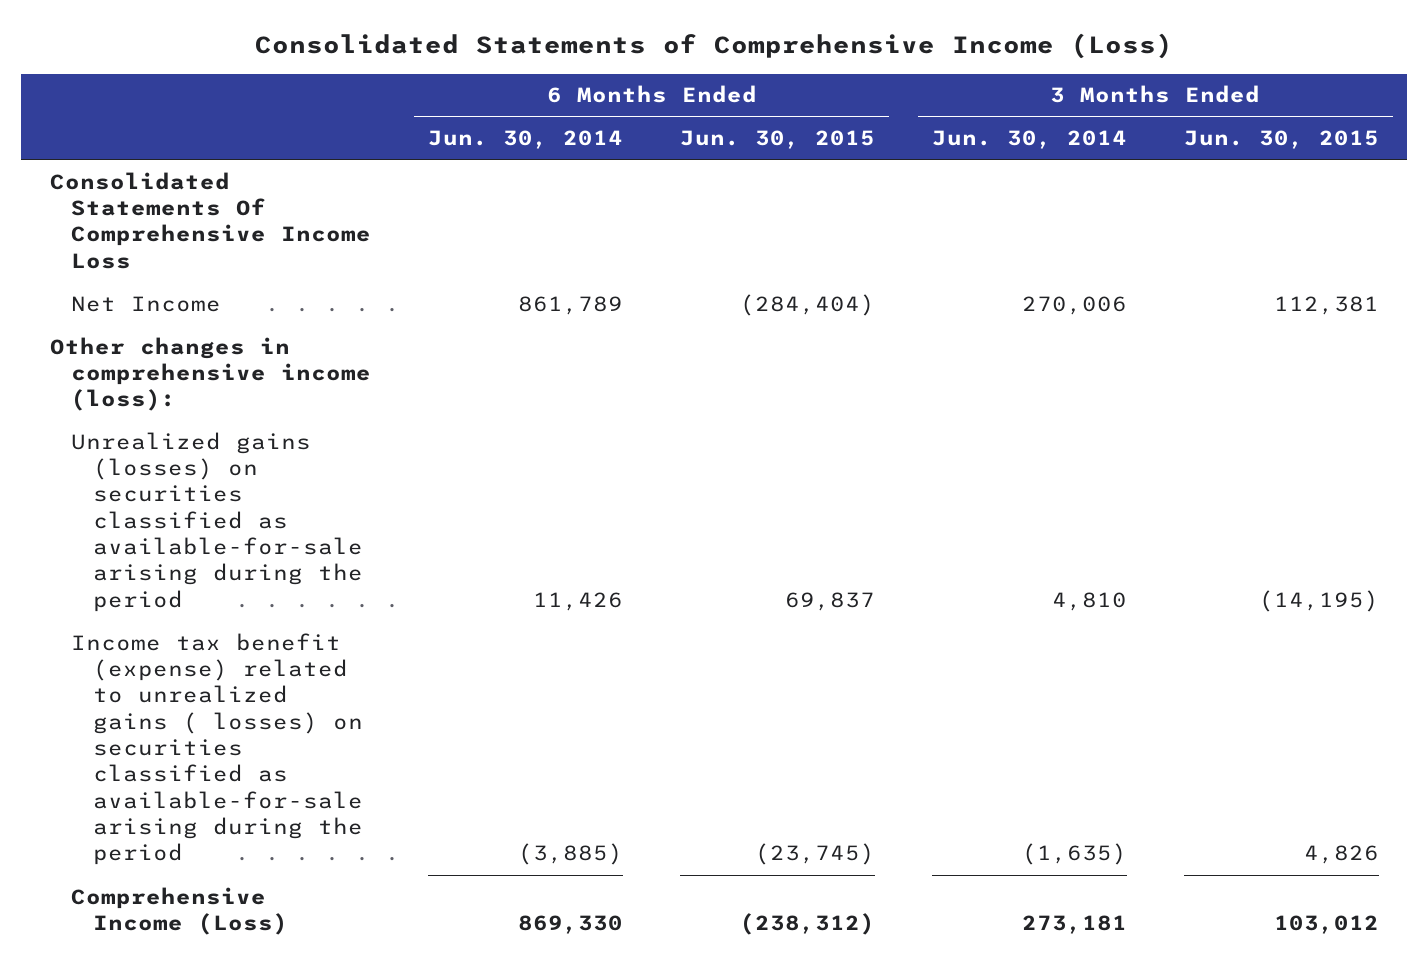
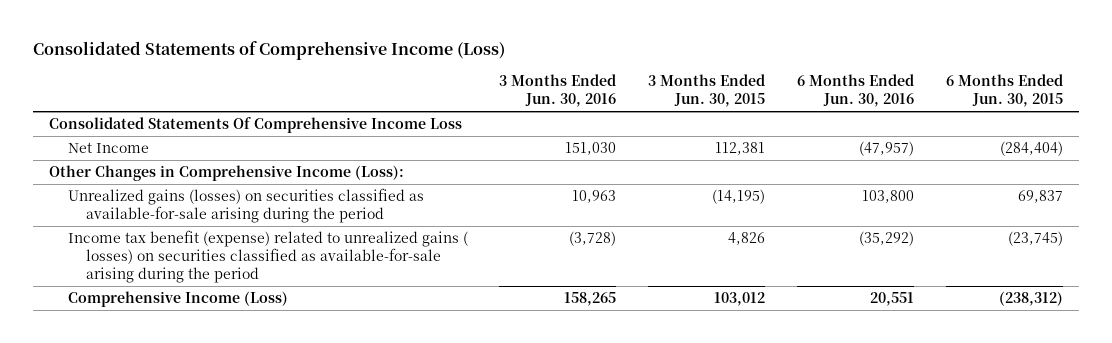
[428,130,624,150] Jun. 30, 2014 -> none
[931,130,1127,150] Jun. 30, 2014 -> none
none -> [499,74,617,108] 3 Months Ended Jun. 30, 2016
none -> [796,74,914,108] 6 Months Ended Jun. 30, 2016
[49,336,372,412] Other changes in comprehensive income (loss): -> [49,165,405,182] Other Changes in Comprehensive Income (Loss):

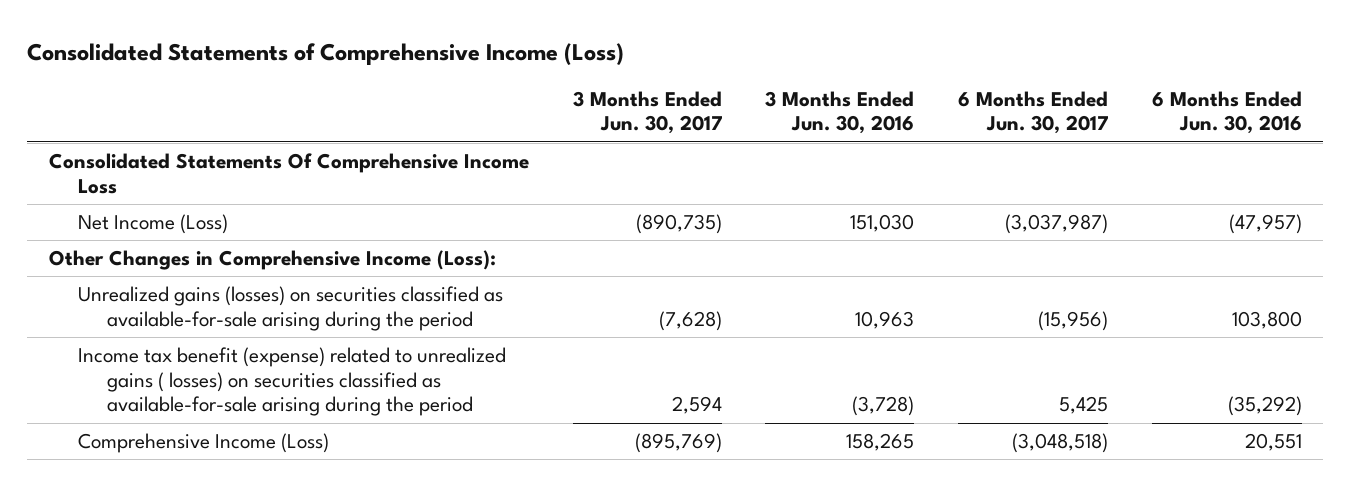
[648,74,766,108] 3 Months Ended Jun. 30, 2015 -> none
[945,74,1063,108] 6 Months Ended Jun. 30, 2015 -> none
none -> [572,90,722,135] 3 Months Ended Jun. 30, 2017
none -> [957,90,1108,135] 6 Months Ended Jun. 30, 2017
[67,142,149,154] Net Income -> [77,214,228,235] Net Income (Loss)

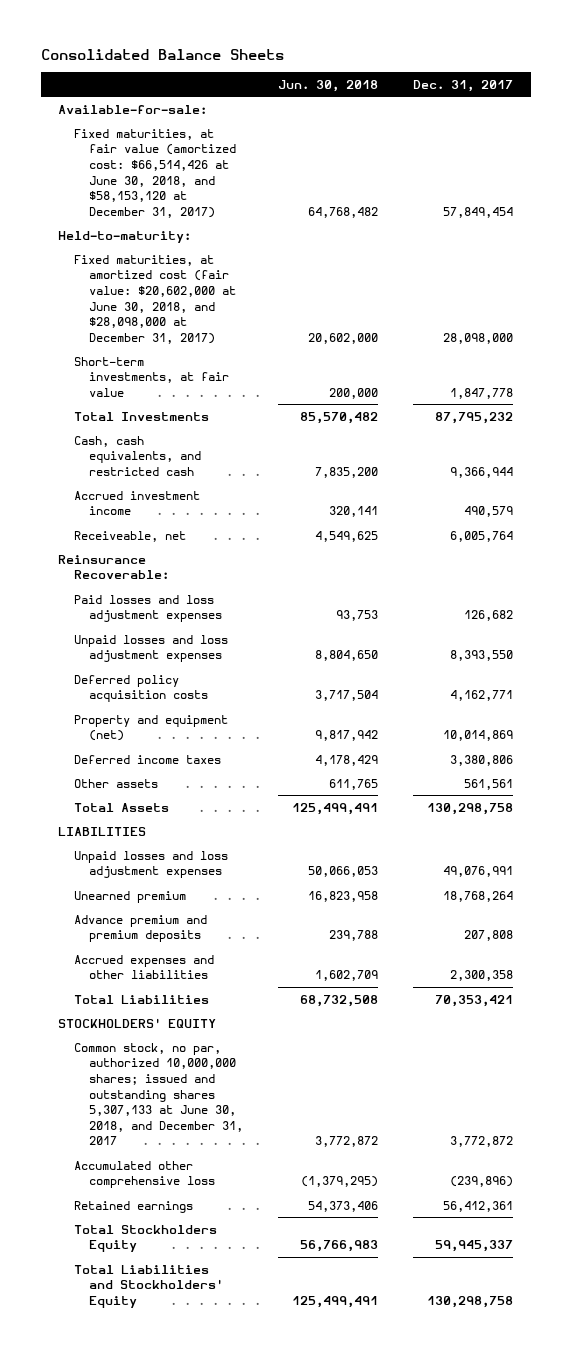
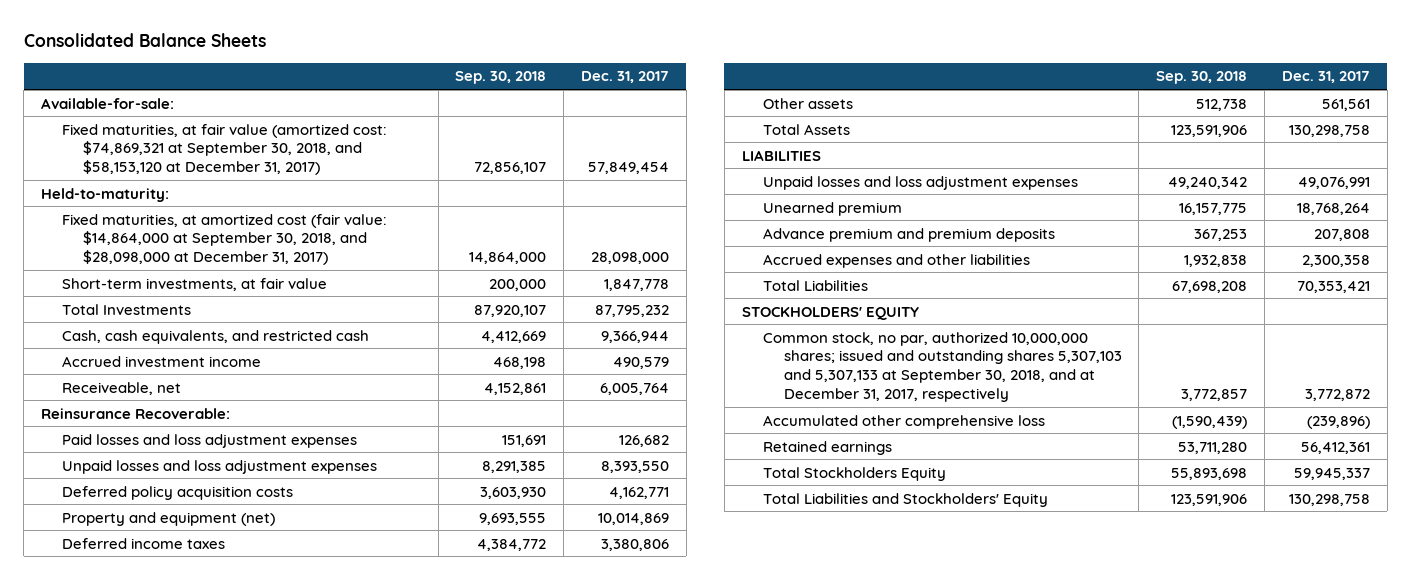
[278,79,379,92] Jun. 30, 2018 -> none
none -> [455,71,547,85] Sep. 30, 2018
[73,128,237,218] Fixed maturities, at fair value (amortized cost: $66,514,426 at June 30, 2018, and $58,153,120 at December 31, 2017) -> [61,123,387,176] Fixed maturities, at fair value (amortized cost: $74,869,321 at September 30, 2018, and $58,153,120 at December 31, 2017)
[73,254,237,344] Fixed maturities, at amortized cost (fair value: $20,602,000 at June 30, 2018, and $28,098,000 at December 31, 2017) -> [61,213,387,266] Fixed maturities, at amortized cost (fair value: $14,864,000 at September 30, 2018, and $28,098,000 at December 31, 2017)
[73,1042,244,1146] Common stock, no par, authorized 10,000,000 shares; issued and outstanding shares 5,307,133 at June 30, 2018, and December 31, 2017 -> [762,331,1122,402] Common stock, no par, authorized 10,000,000 shares; issued and outstanding shares 5,307,103 and 5,307,133 at September 30, 2018, and at December 31, 2017, respectively

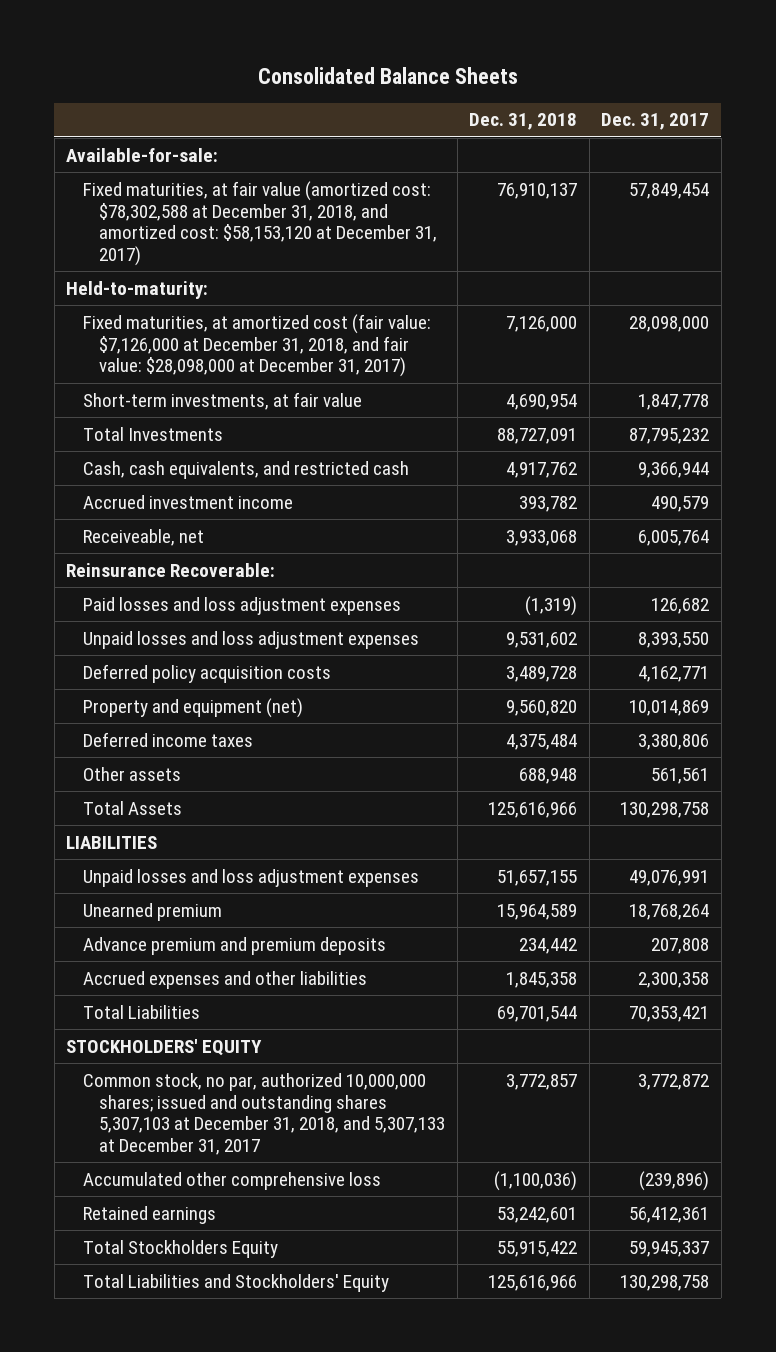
[455,71,547,85] Sep. 30, 2018 -> none
none -> [469,113,578,131] Dec. 31, 2018
[61,123,387,176] Fixed maturities, at fair value (amortized cost: $74,869,321 at September 30, 2018, and $58,153,120 at December 31, 2017) -> [82,180,438,267] Fixed maturities, at fair value (amortized cost: $78,302,588 at December 31, 2018, and amortized cost: $58,153,120 at December 31, 2017)
[61,213,387,266] Fixed maturities, at amortized cost (fair value: $14,864,000 at September 30, 2018, and $28,098,000 at December 31, 2017) -> [82,313,431,378] Fixed maturities, at amortized cost (fair value: $7,126,000 at December 31, 2018, and fair value: $28,098,000 at December 31, 2017)
[762,331,1122,402] Common stock, no par, authorized 10,000,000 shares; issued and outstanding shares 5,307,103 and 5,307,133 at September 30, 2018, and at December 31, 2017, respectively -> [82,1072,446,1156] Common stock, no par, authorized 10,000,000 shares; issued and outstanding shares 5,307,103 at December 31, 2018, and 5,307,133 at December 31, 2017

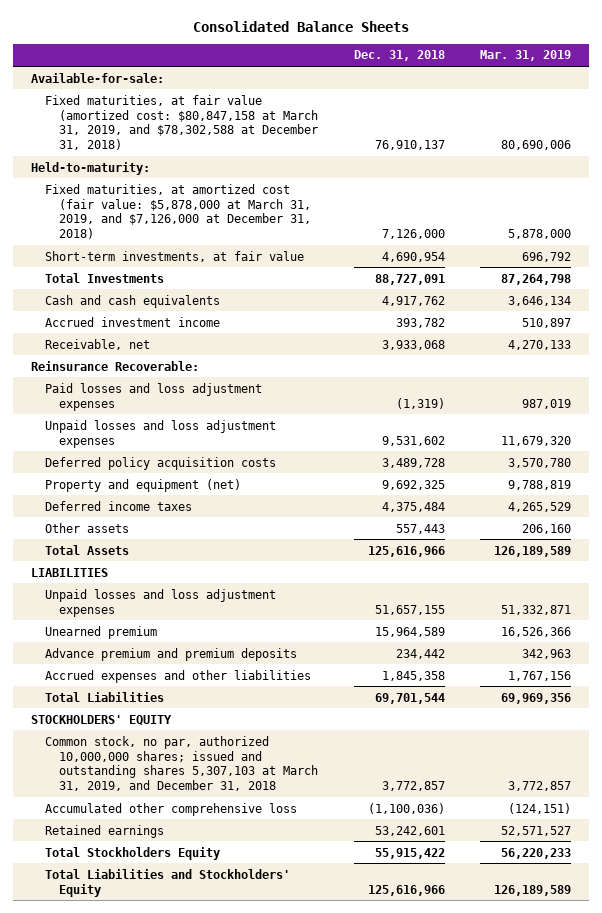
[601,113,710,131] Dec. 31, 2017 -> none
none -> [480,50,572,62] Mar. 31, 2019
[82,180,438,267] Fixed maturities, at fair value (amortized cost: $78,302,588 at December 31, 2018, and amortized cost: $58,153,120 at December 31, 2017) -> [45,94,319,151] Fixed maturities, at fair value (amortized cost: $80,847,158 at March 31, 2019, and $78,302,588 at December 31, 2018)
[82,313,431,378] Fixed maturities, at amortized cost (fair value: $7,126,000 at December 31, 2018, and fair value: $28,098,000 at December 31, 2017) -> [45,183,312,240] Fixed maturities, at amortized cost (fair value: $5,878,000 at March 31, 2019, and $7,126,000 at December 31, 2018)
[82,460,409,479] Cash, cash equivalents, and restricted cash -> [45,294,221,308] Cash and cash equivalents
[82,528,204,546] Receiveable, net -> [45,338,151,350] Receivable, net
[506,699,578,716] 9,560,820 -> [381,479,445,490] 9,692,325
[519,767,578,784] 688,948 -> [395,523,445,534] 557,443
[82,1072,446,1156] Common stock, no par, authorized 10,000,000 shares; issued and outstanding shares 5,307,103 at December 31, 2018, and 5,307,133 at December 31, 2017 -> [45,735,319,792] Common stock, no par, authorized 10,000,000 shares; issued and outstanding shares 5,307,103 at March 31, 2019, and December 31, 2018

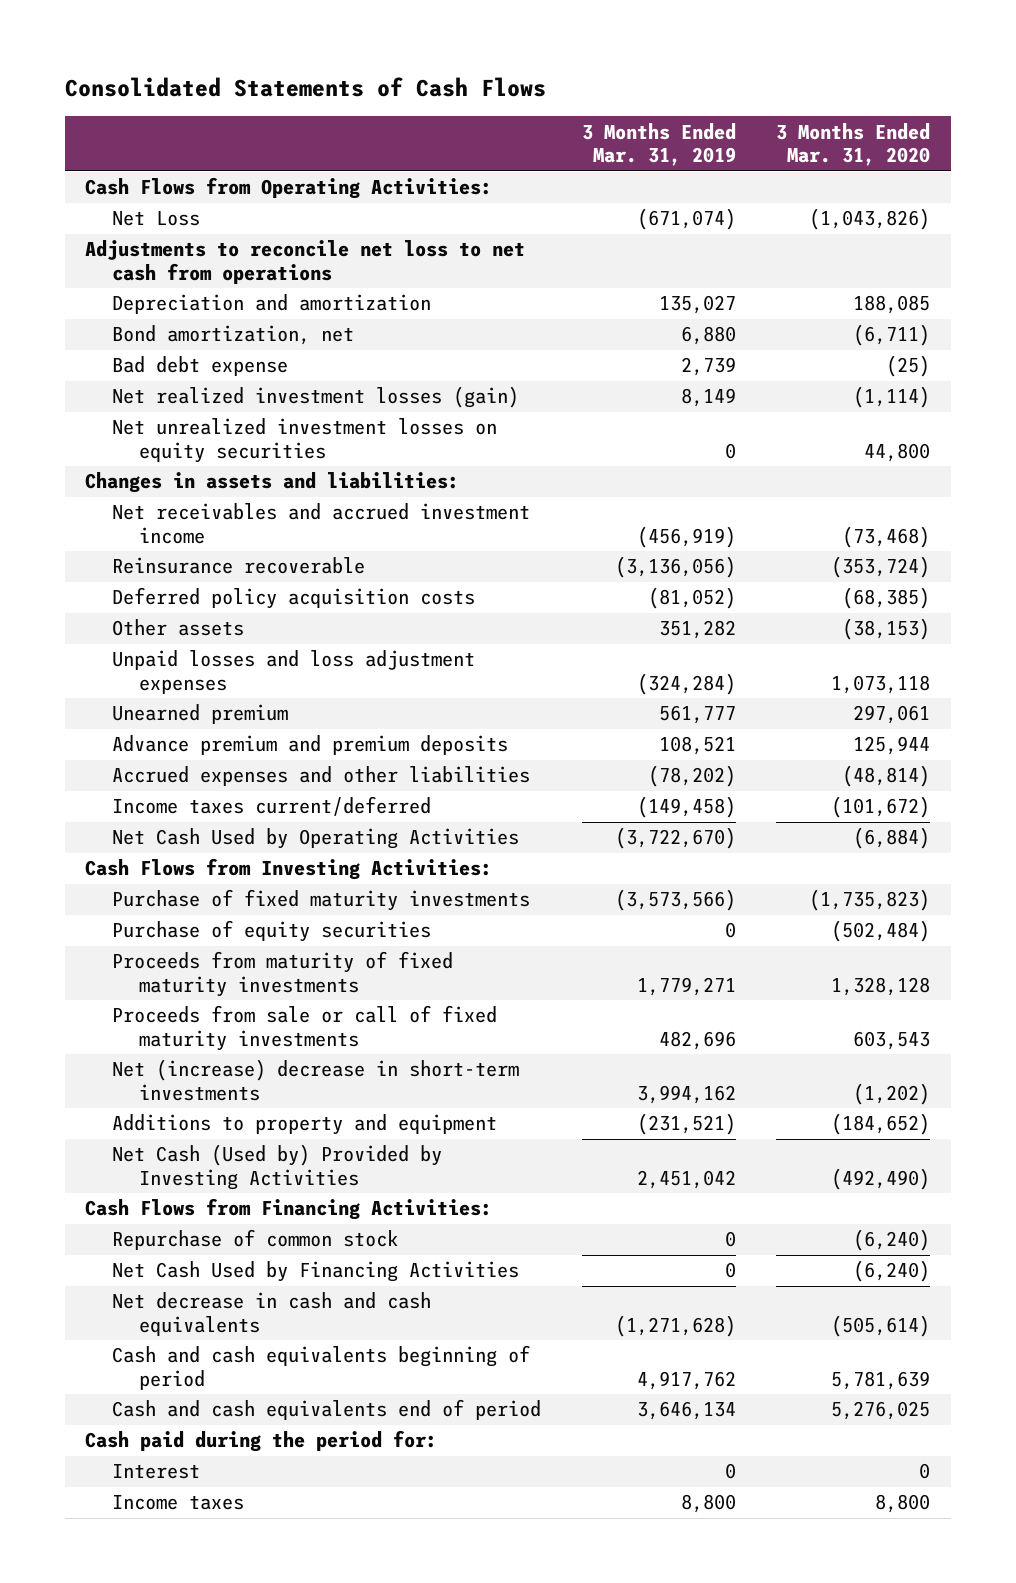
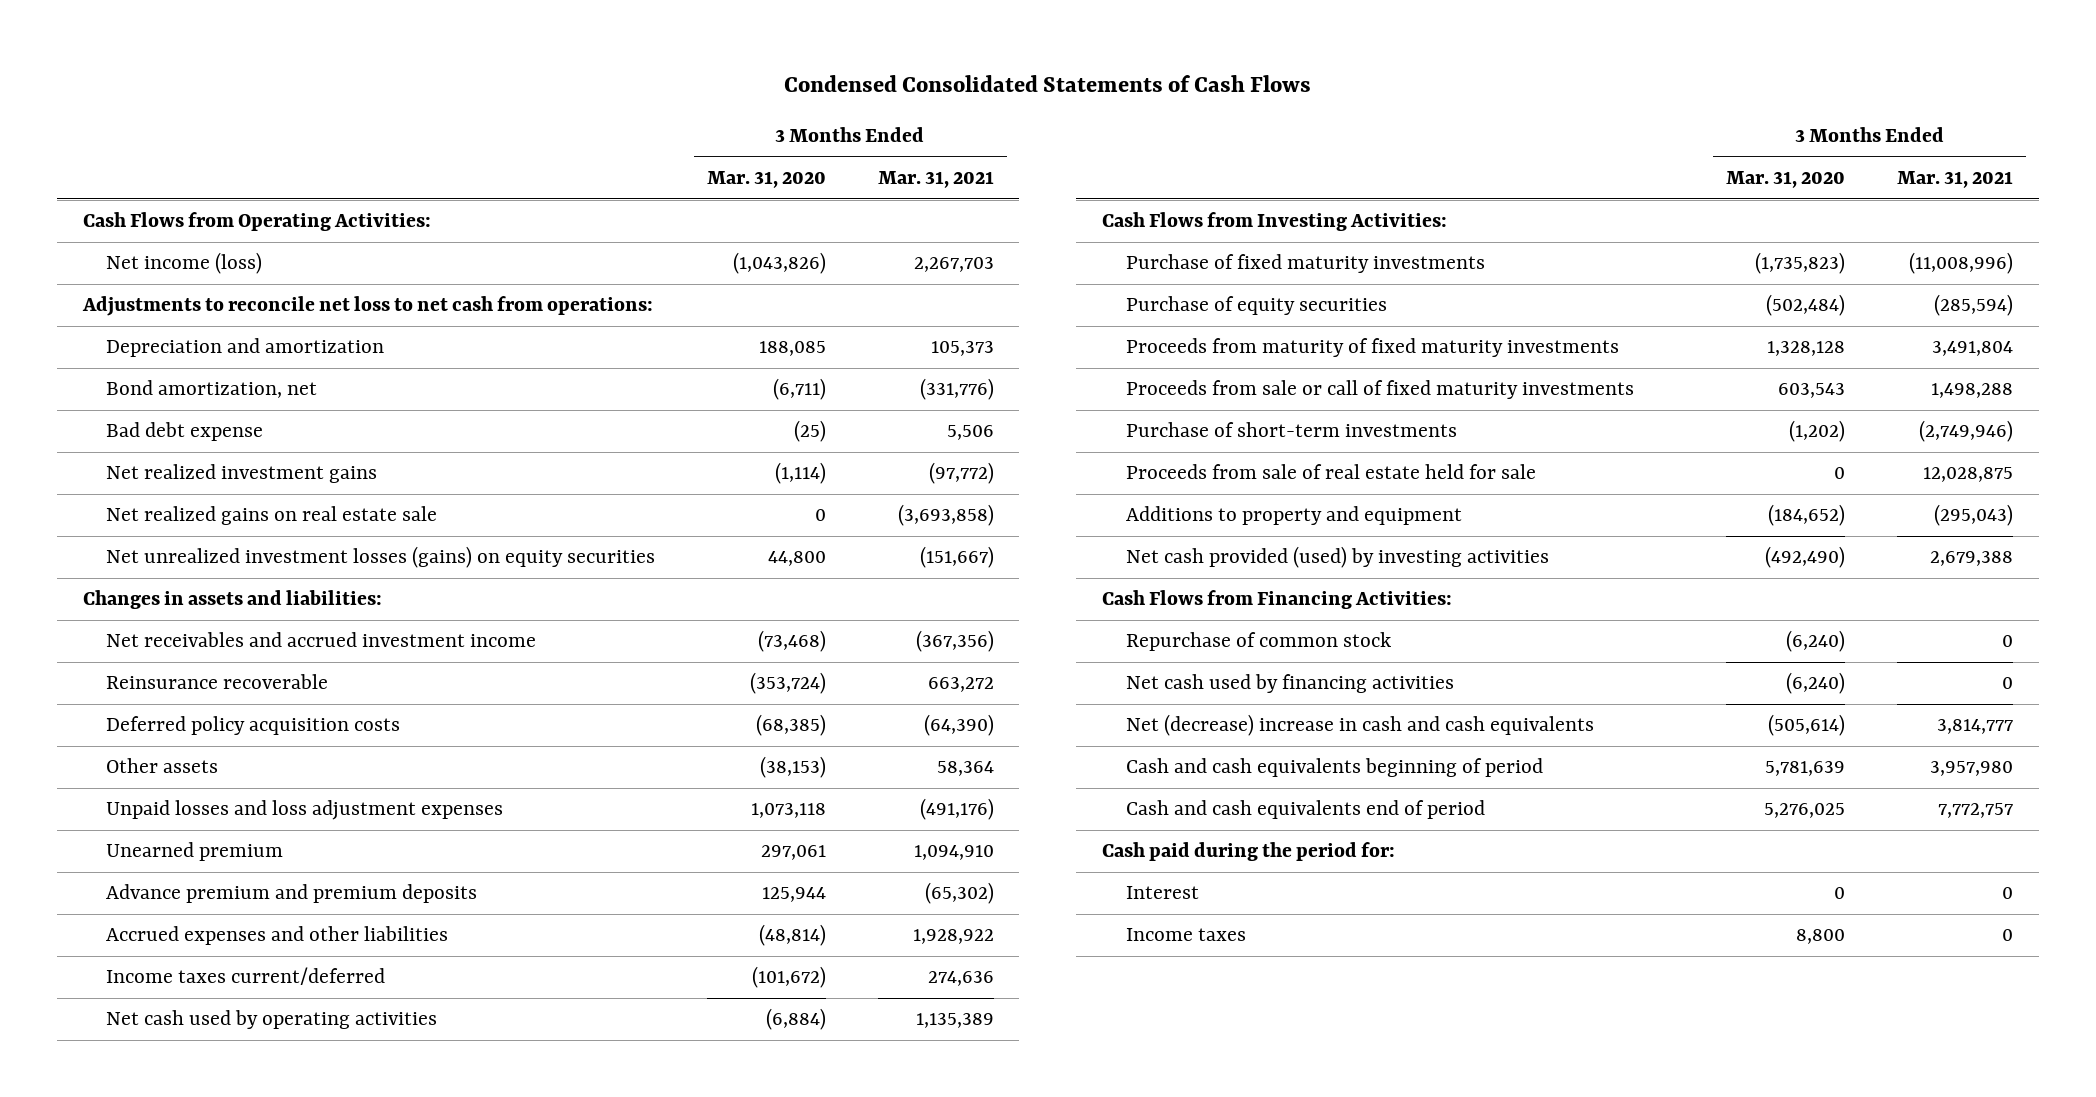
[64,77,546,98] Consolidated Statements of Cash Flows -> [783,74,1311,92] Condensed Consolidated Statements of Cash Flows
[581,122,736,167] 3 Months Ended Mar. 31, 2019 -> none
none -> [877,171,994,189] Mar. 31, 2021
[111,211,200,227] Net Loss -> [106,252,263,275] Net income (loss)
[85,240,526,285] Adjustments to reconcile net loss to net cash from operations -> [81,296,653,317] Adjustments to reconcile net loss to net cash from operations:
[111,386,519,409] Net realized investment losses (gain) -> [106,464,378,484] Net realized investment gains
none -> [106,506,438,526] Net realized gains on real estate sale
[111,418,497,464] Net unrealized investment losses on equity securities -> [106,546,656,569] Net unrealized investment losses (gains) on equity securities
[111,828,519,850] Net Cash Used by Operating Activities -> [106,1010,438,1030] Net cash used by operating activities
[111,1059,519,1102] Net (increase) decrease in short-term investments -> [1125,422,1457,438] Purchase of short-term investments
none -> [1125,464,1536,480] Proceeds from sale of real estate held for sale
[111,1144,442,1191] Net Cash (Used by) Provided by Investing Activities -> [1125,546,1549,569] Net cash provided (used) by investing activities
[111,1261,519,1283] Net Cash Used by Financing Activities -> [1125,674,1454,694] Net cash used by financing activities
[111,1292,431,1337] Net decrease in cash and cash equivalents -> [1125,714,1594,737] Net (decrease) increase in cash and cash equivalents

